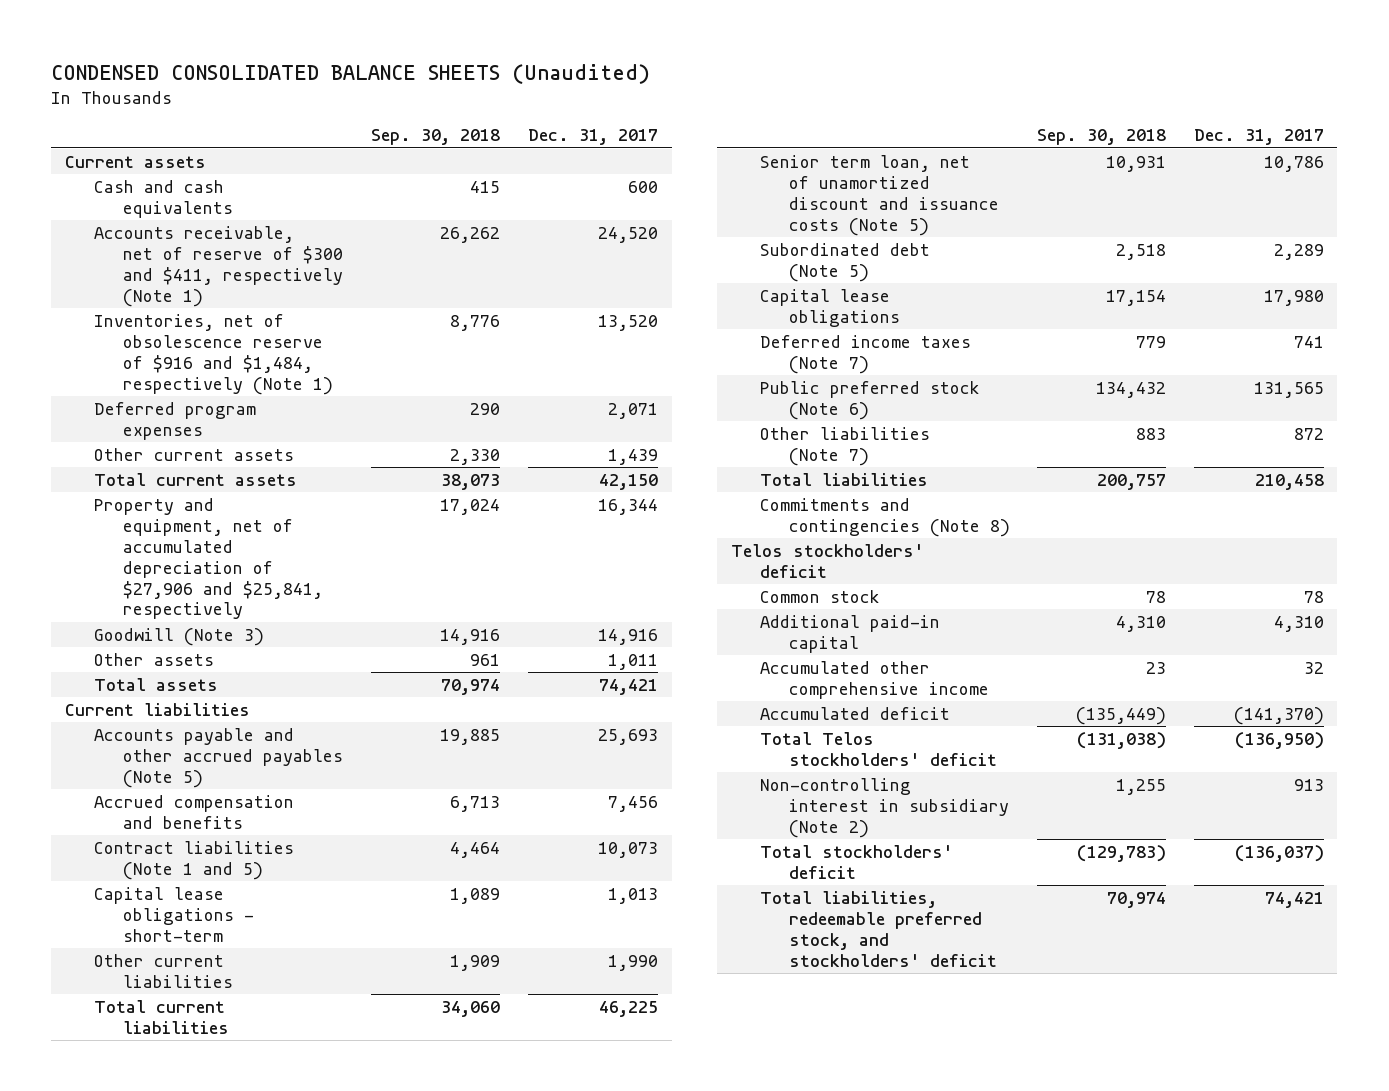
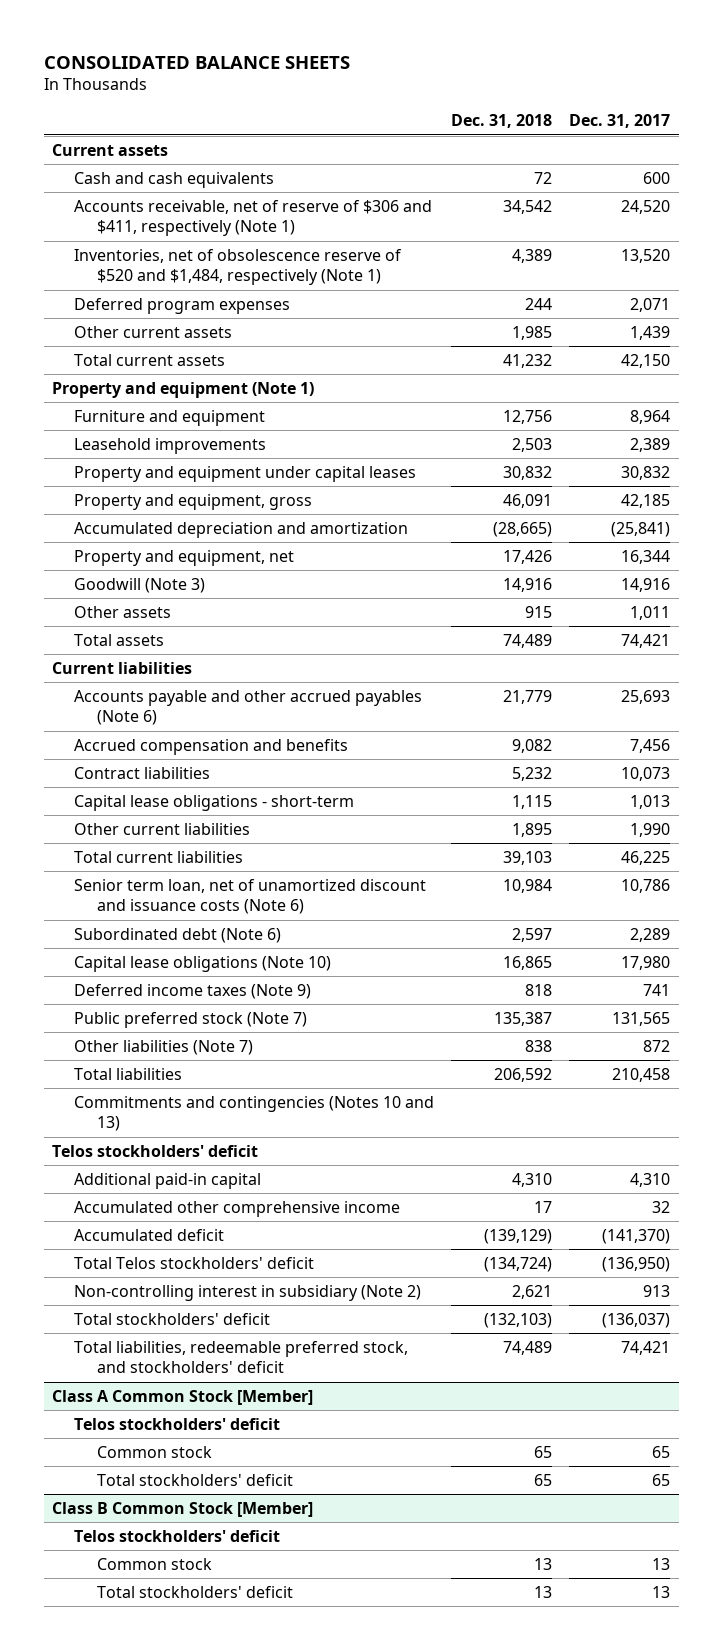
[51,63,651,84] CONDENSED CONSOLIDATED BALANCE SHEETS (Unaudited) -> [43,55,350,69] CONSOLIDATED BALANCE SHEETS
[371,129,501,146] Sep. 30, 2018 -> none
none -> [451,114,553,129] Dec. 31, 2018
[93,225,343,307] Accounts receivable, net of reserve of $300 and $411, respectively (Note 1) -> [74,199,433,237] Accounts receivable, net of reserve of $306 and $411, respectively (Note 1)
[93,313,333,395] Inventories, net of obsolescence reserve of $916 and $1,484, respectively (Note 1) -> [74,248,403,286] Inventories, net of obsolescence reserve of $520 and $1,484, respectively (Note 1)
none -> [52,381,315,398] Property and equipment (Note 1)
none -> [74,409,266,426] Furniture and equipment
none -> [74,437,267,454] Leasehold improvements
none -> [74,465,417,482] Property and equipment under capital leases
none -> [74,493,313,510] Property and equipment, gross
none -> [74,521,409,538] Accumulated depreciation and amortization
[93,497,323,620] Property and equipment, net of accumulated depreciation of $27,906 and $25,841, respectively -> [74,549,295,566] Property and equipment, net
[93,727,343,788] Accounts payable and other accrued payables (Note 5) -> [74,689,423,726] Accounts payable and other accrued payables (Note 6)
[93,840,294,880] Contract liabilities (Note 1 and 5) -> [74,766,211,779] Contract liabilities
[759,154,999,236] Senior term loan, net of unamortized discount and issuance costs (Note 5) -> [74,878,427,915] Senior term loan, net of unamortized discount and issuance costs (Note 6)
[759,242,930,282] Subordinated debt (Note 5) -> [74,927,282,943] Subordinated debt (Note 6)
[759,288,900,327] Capital lease obligations -> [74,955,332,972] Capital lease obligations (Note 10)
[759,334,971,374] Deferred income taxes (Note 7) -> [74,983,312,999] Deferred income taxes (Note 9)
[759,380,980,420] Public preferred stock (Note 6) -> [74,1011,308,1028] Public preferred stock (Note 7)
[759,497,1010,537] Commitments and contingencies (Note 8) -> [74,1095,435,1132] Commitments and contingencies (Notes 10 and 13)
[759,589,880,603] Common stock -> none
none -> [52,1389,314,1405] Class A Common Stock [Member]
none -> [74,1417,281,1430] Telos stockholders' deficit
none -> [96,1445,212,1458] Common stock
none -> [96,1473,293,1486] Total stockholders' deficit
none -> [52,1501,314,1517] Class B Common Stock [Member]
none -> [74,1529,281,1542] Telos stockholders' deficit
none -> [96,1557,212,1570] Common stock
none -> [96,1585,293,1598] Total stockholders' deficit

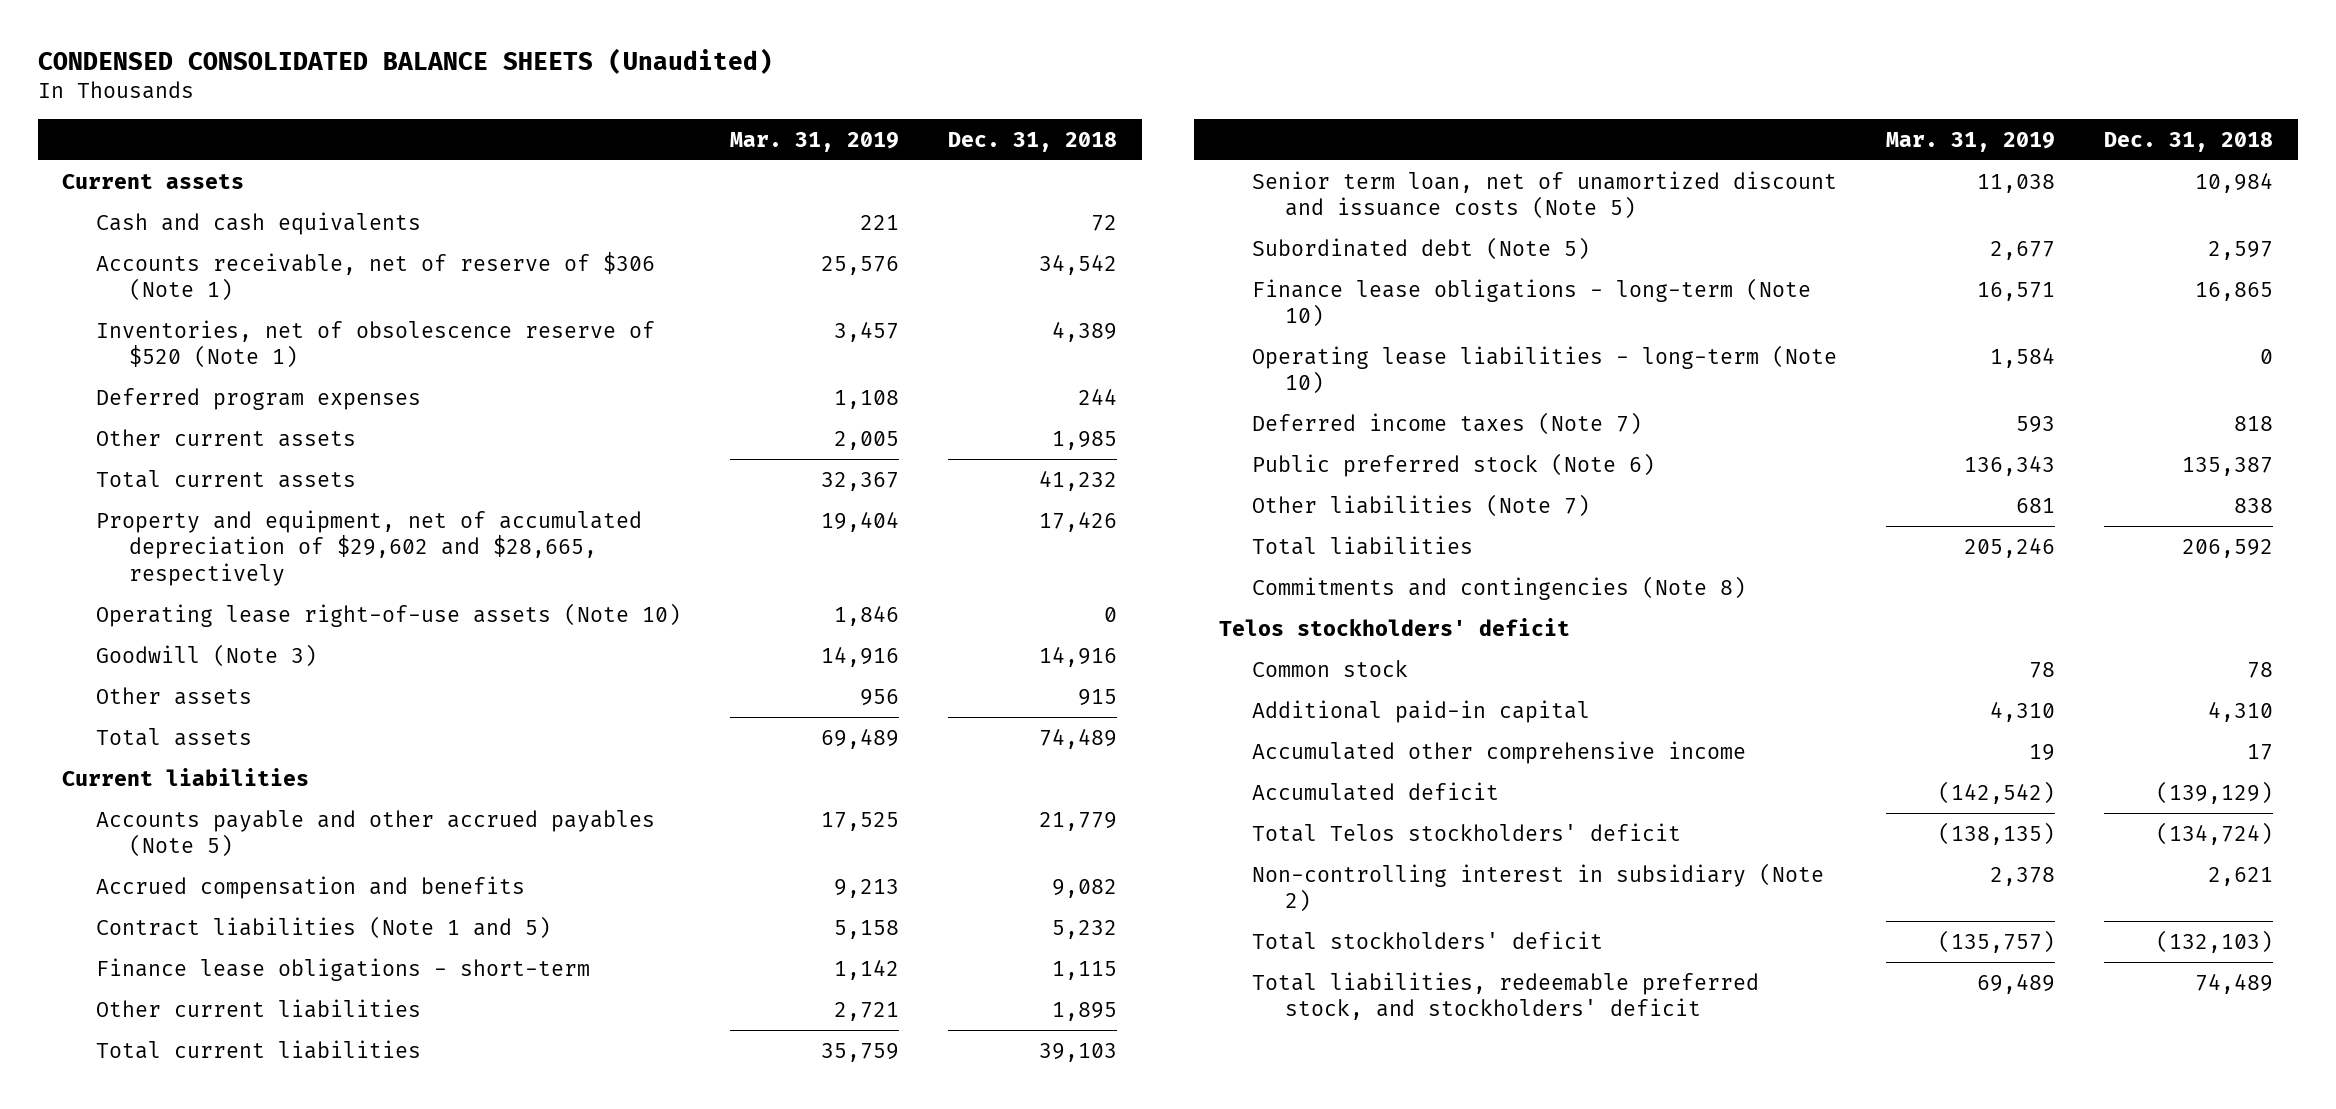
[43,55,350,69] CONSOLIDATED BALANCE SHEETS -> [37,48,773,75] CONDENSED CONSOLIDATED BALANCE SHEETS (Unaudited)
[569,114,671,129] Dec. 31, 2017 -> none
none -> [729,131,899,152] Mar. 31, 2019
[74,199,433,237] Accounts receivable, net of reserve of $306 and $411, respectively (Note 1) -> [95,251,655,302] Accounts receivable, net of reserve of $306 (Note 1)
[74,248,403,286] Inventories, net of obsolescence reserve of $520 and $1,484, respectively (Note 1) -> [95,319,655,369] Inventories, net of obsolescence reserve of $520 (Note 1)
[52,381,315,398] Property and equipment (Note 1) -> none
[74,409,266,426] Furniture and equipment -> none
[74,437,267,454] Leasehold improvements -> none
[74,465,417,482] Property and equipment under capital leases -> none
[74,493,313,510] Property and equipment, gross -> none
[74,521,409,538] Accumulated depreciation and amortization -> none
[74,549,295,566] Property and equipment, net -> [95,509,642,586] Property and equipment, net of accumulated depreciation of $29,602 and $28,665, respectively
none -> [95,602,681,627] Operating lease right-of-use assets (Note 10)
[74,689,423,726] Accounts payable and other accrued payables (Note 6) -> [95,809,655,858] Accounts payable and other accrued payables (Note 5)
[74,766,211,779] Contract liabilities -> [95,915,551,939] Contract liabilities (Note 1 and 5)
[74,794,355,811] Capital lease obligations - short-term -> [95,957,590,981] Finance lease obligations - short-term
[74,878,427,915] Senior term loan, net of unamortized discount and issuance costs (Note 6) -> [1251,170,1837,220] Senior term loan, net of unamortized discount and issuance costs (Note 5)
[74,927,282,943] Subordinated debt (Note 6) -> [1251,236,1590,260] Subordinated debt (Note 5)
[74,955,332,972] Capital lease obligations (Note 10) -> [1251,277,1811,328] Finance lease obligations - long-term (Note 10)
none -> [1251,344,1837,395] Operating lease liabilities - long-term (Note 10)
[74,983,312,999] Deferred income taxes (Note 9) -> [1251,411,1642,435] Deferred income taxes (Note 7)
[74,1011,308,1028] Public preferred stock (Note 7) -> [1251,452,1655,477] Public preferred stock (Note 6)
[74,1095,435,1132] Commitments and contingencies (Notes 10 and 13) -> [1251,575,1746,600] Commitments and contingencies (Note 8)
none -> [1251,659,1408,677] Common stock
[52,1389,314,1405] Class A Common Stock [Member] -> none
[74,1417,281,1430] Telos stockholders' deficit -> none
[96,1445,212,1458] Common stock -> none
[96,1473,293,1486] Total stockholders' deficit -> none
[52,1501,314,1517] Class B Common Stock [Member] -> none
[74,1529,281,1542] Telos stockholders' deficit -> none
[96,1557,212,1570] Common stock -> none
[96,1585,293,1598] Total stockholders' deficit -> none

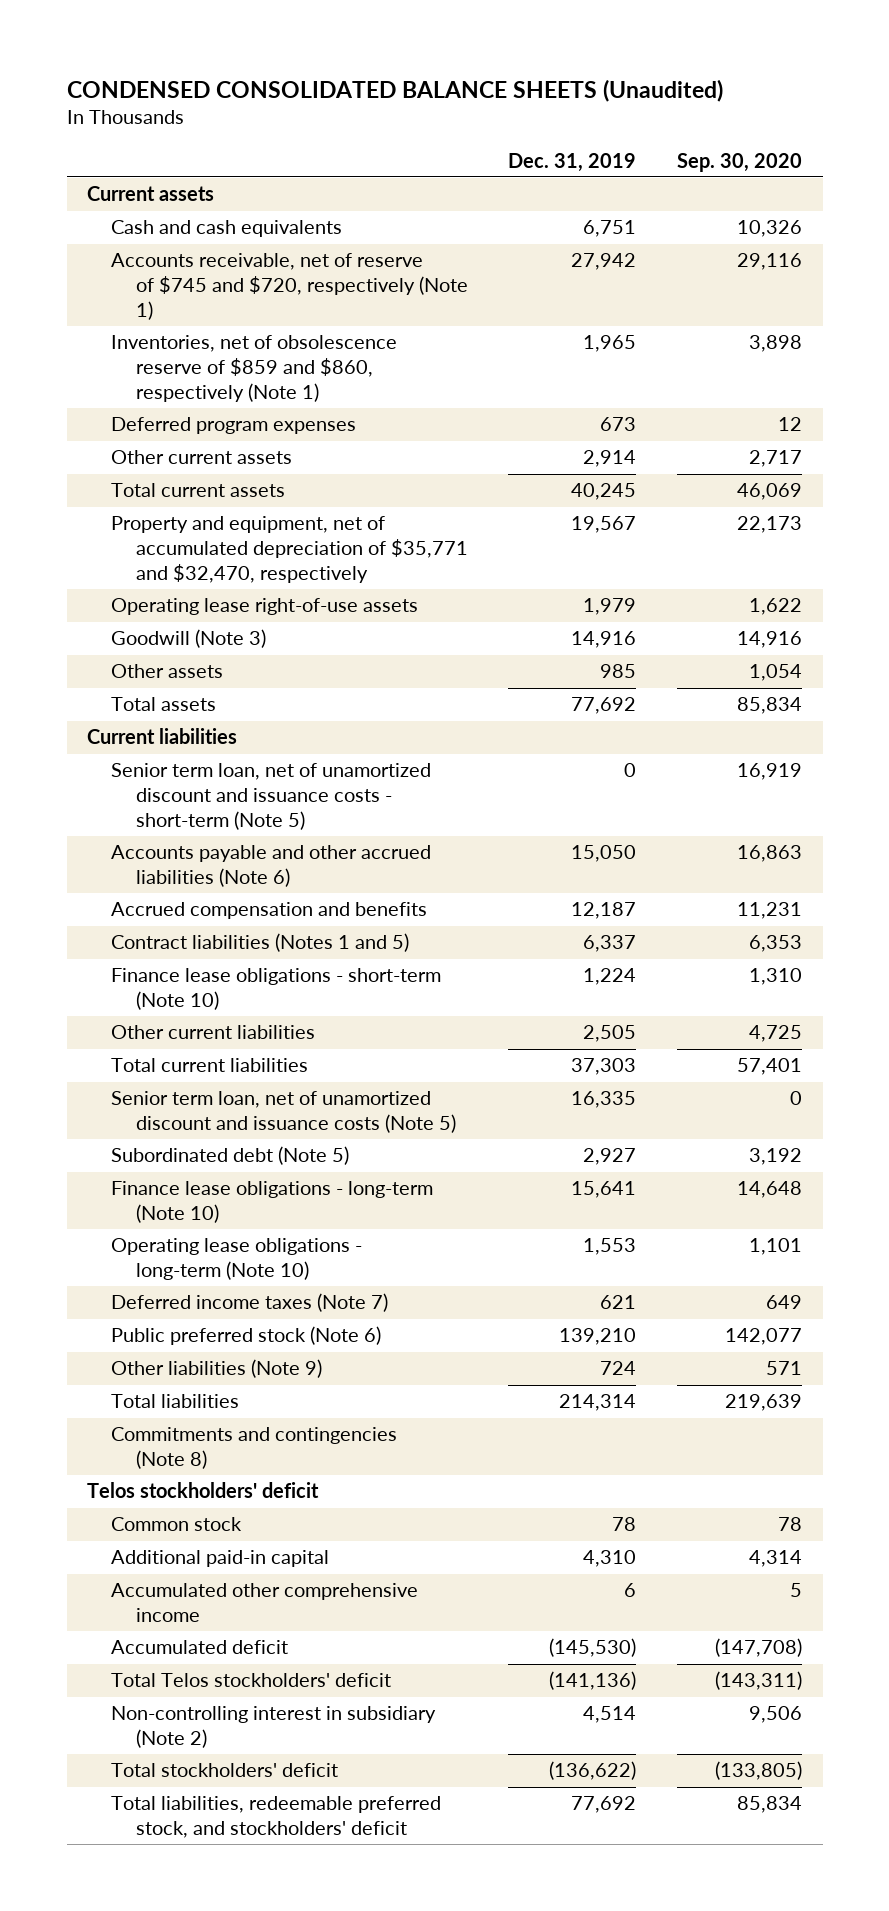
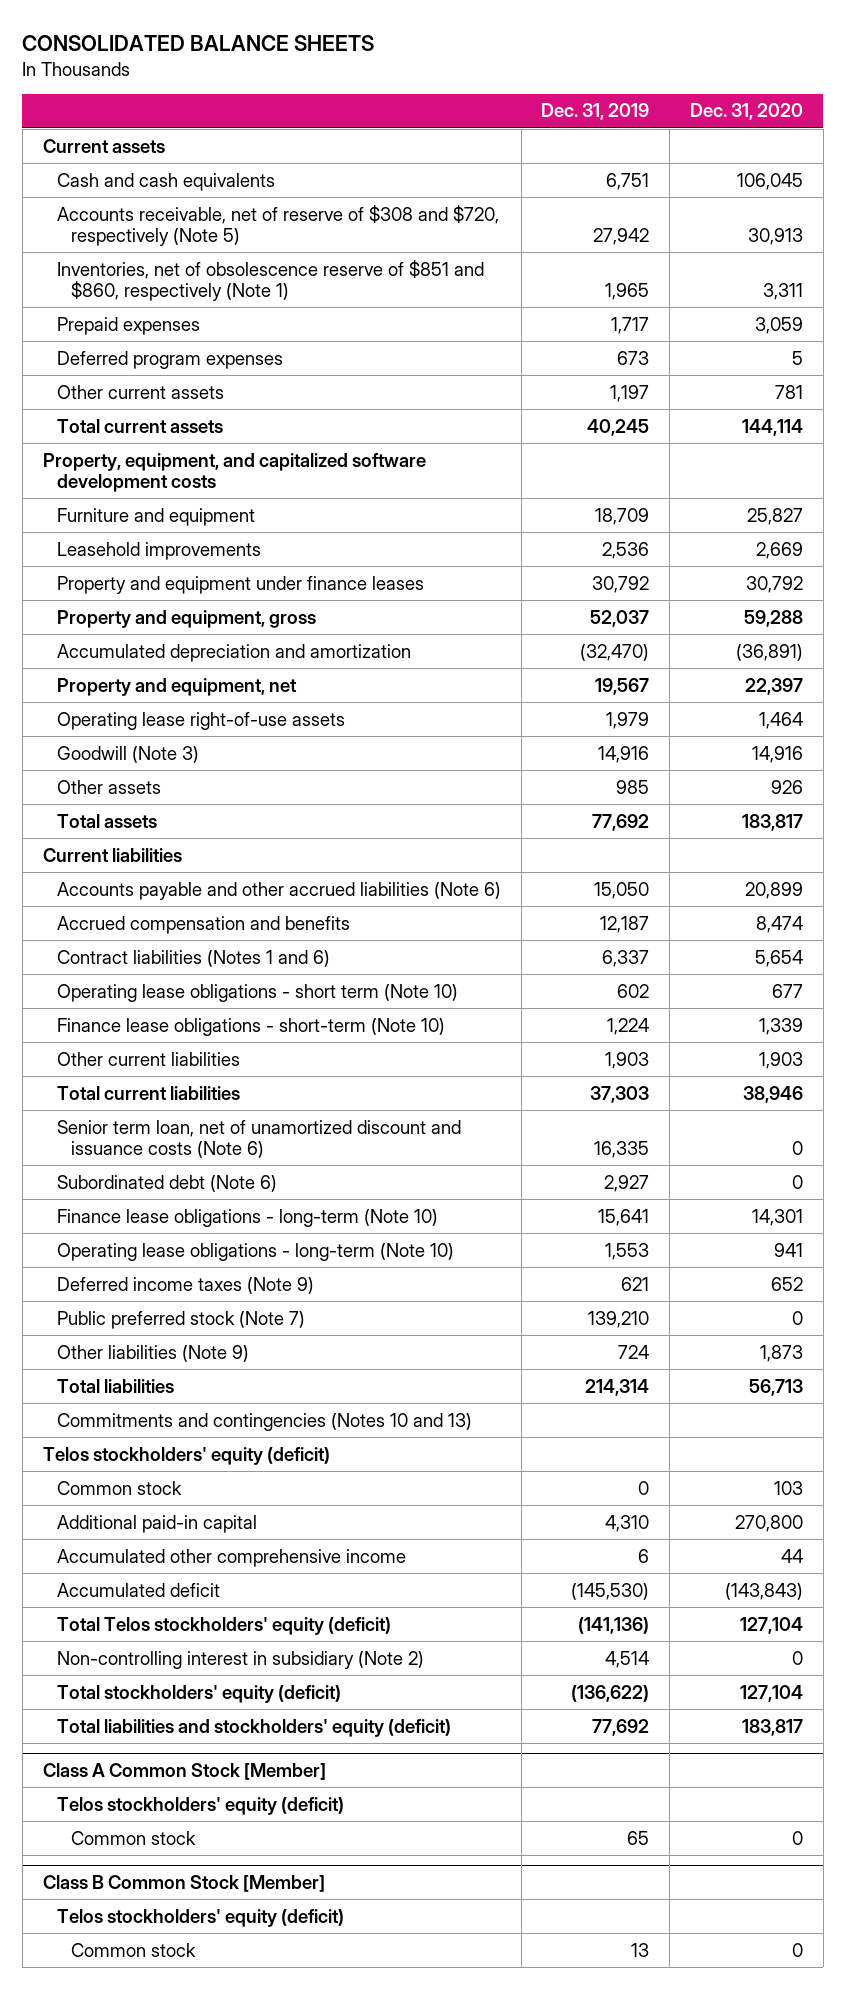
[66,78,723,102] CONDENSED CONSOLIDATED BALANCE SHEETS (Unaudited) -> [22,34,375,51] CONSOLIDATED BALANCE SHEETS
[677,152,803,172] Sep. 30, 2020 -> none
none -> [690,103,804,121] Dec. 31, 2020
[111,253,468,320] Accounts receivable, net of reserve of $745 and $720, respectively (Note 1) -> [56,204,499,246] Accounts receivable, net of reserve of $308 and $720, respectively (Note 5)
[111,335,398,402] Inventories, net of obsolescence reserve of $859 and $860, respectively (Note 1) -> [56,259,484,301] Inventories, net of obsolescence reserve of $851 and $860, respectively (Note 1)
none -> [56,316,200,335] Prepaid expenses
[583,450,637,468] 2,914 -> [610,384,650,402] 1,197
none -> [42,452,426,492] Property, equipment, and capitalized software development costs
none -> [56,507,255,526] Furniture and equipment
none -> [56,541,261,560] Leasehold improvements
none -> [56,575,424,594] Property and equipment under finance leases
none -> [56,609,316,628] Property and equipment, gross
none -> [56,643,411,662] Accumulated depreciation and amortization
[111,516,468,583] Property and equipment, net of accumulated depreciation of $35,771 and $32,470, respectively -> [56,677,297,696] Property and equipment, net
[111,763,432,830] Senior term loan, net of unamortized discount and issuance costs - short-term (Note 5) -> none
[111,933,410,953] Contract liabilities (Notes 1 and 5) -> [56,949,330,967] Contract liabilities (Notes 1 and 6)
none -> [56,983,458,1002] Operating lease obligations - short term (Note 10)
[583,1025,637,1043] 2,505 -> [605,1051,650,1069] 1,903
[111,1091,456,1134] Senior term loan, net of unamortized discount and issuance costs (Note 5) -> [56,1119,461,1158] Senior term loan, net of unamortized discount and issuance costs (Note 6)
[111,1146,350,1166] Subordinated debt (Note 5) -> [56,1174,277,1192] Subordinated debt (Note 6)
[111,1293,389,1313] Deferred income taxes (Note 7) -> [56,1276,314,1294] Deferred income taxes (Note 9)
[111,1326,382,1346] Public preferred stock (Note 6) -> [56,1310,305,1329] Public preferred stock (Note 7)
[111,1427,398,1470] Commitments and contingencies (Note 8) -> [56,1412,472,1431] Commitments and contingencies (Notes 10 and 13)
[87,1482,320,1499] Telos stockholders' deficit -> [42,1446,330,1465] Telos stockholders' equity (deficit)
[612,1517,637,1532] 78 -> [638,1480,650,1495] 0
[111,1673,392,1688] Total Telos stockholders' deficit -> [56,1616,391,1635] Total Telos stockholders' equity (deficit)
[111,1763,339,1778] Total stockholders' deficit -> [56,1684,341,1703] Total stockholders' equity (deficit)
[111,1796,442,1839] Total liabilities, redeemable preferred stock, and stockholders' deficit -> [56,1718,451,1737] Total liabilities and stockholders' equity (deficit)
none -> [42,1763,326,1781] Class A Common Stock [Member]
none -> [56,1796,344,1815] Telos stockholders' equity (deficit)
none -> [70,1830,196,1845] Common stock
none -> [42,1875,325,1893] Class B Common Stock [Member]
none -> [56,1908,344,1927] Telos stockholders' equity (deficit)
none -> [70,1942,196,1957] Common stock

